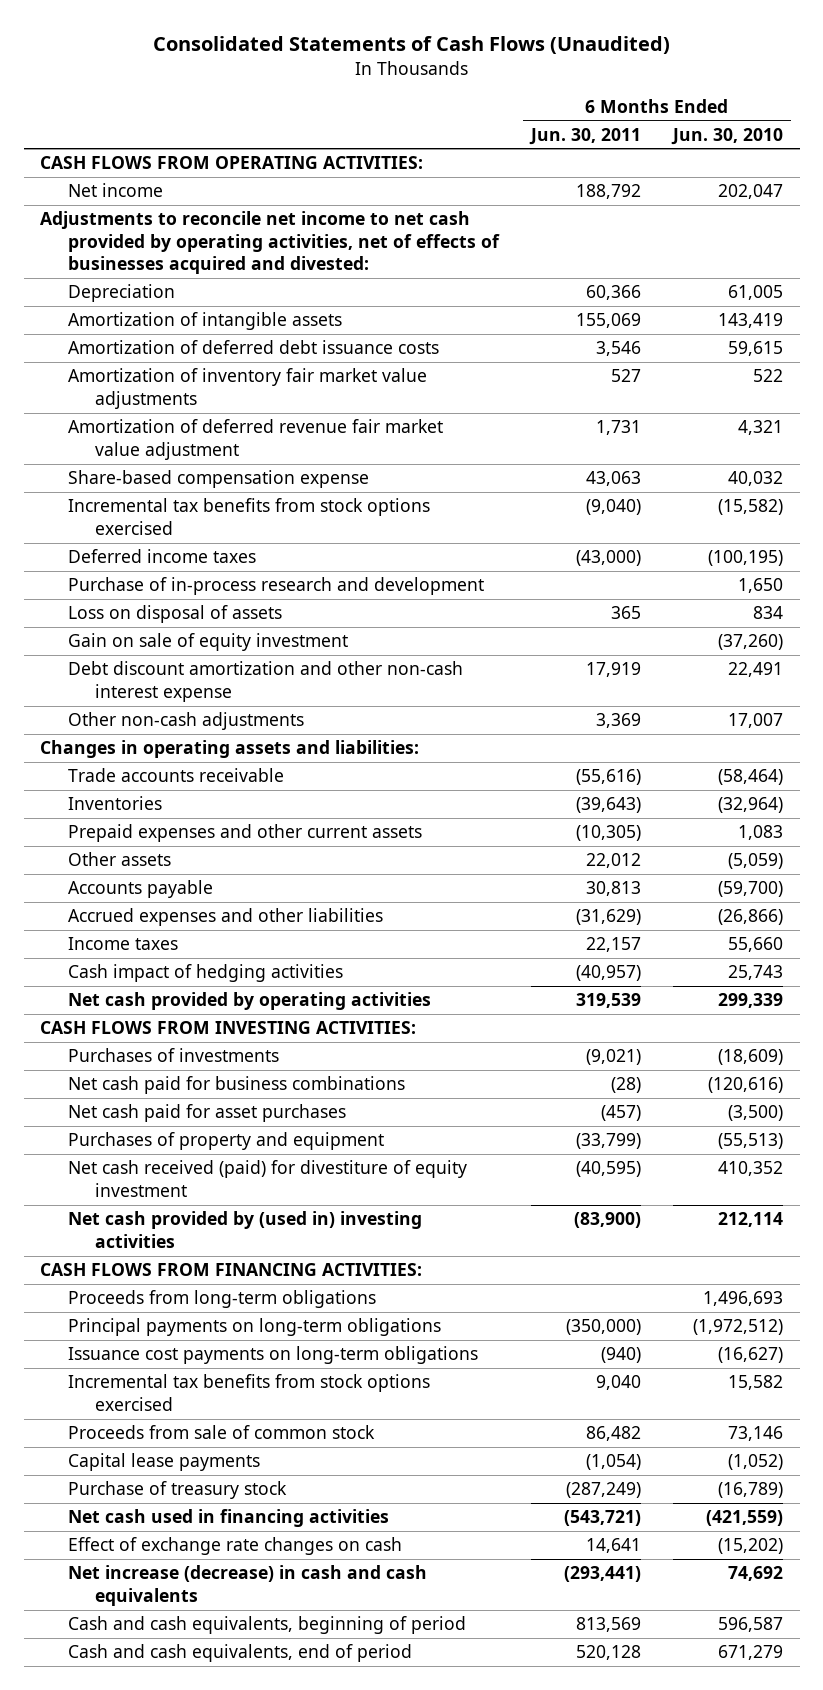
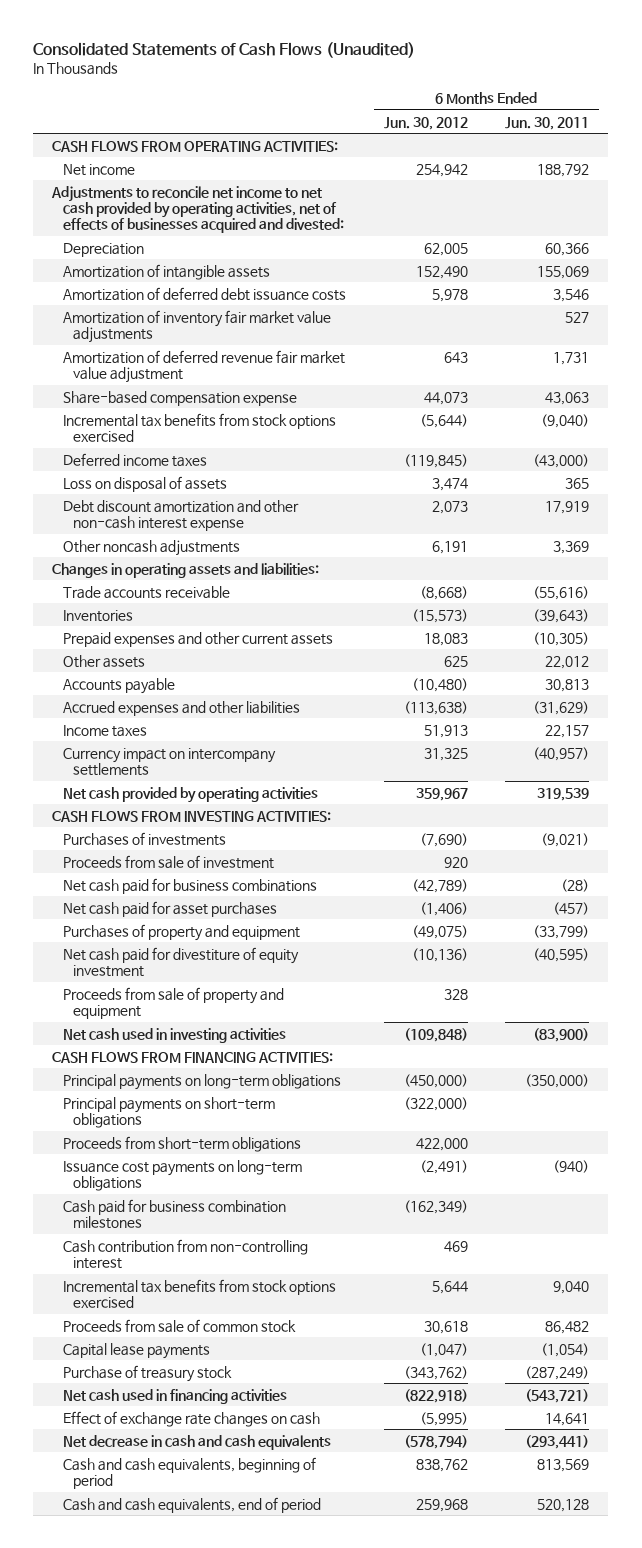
[671,127,784,145] Jun. 30, 2010 -> none
none -> [383,116,468,130] Jun. 30, 2012
[67,577,484,596] Purchase of in-process research and development -> none
[67,633,348,652] Gain on sale of equity investment -> none
[67,712,304,731] Other non-cash adjustments -> [62,539,240,556] Other noncash adjustments
[67,964,343,983] Cash impact of hedging activities -> [62,747,276,776] Currency impact on intercompany settlements
none -> [62,854,274,869] Proceeds from sale of investment
[67,1160,467,1197] Net cash received (paid) for divestiture of equity investment -> [62,946,299,977] Net cash paid for divestiture of equity investment
none -> [62,986,284,1019] Proceeds from sale of property and equipment
[67,1211,422,1248] Net cash provided by (used in) investing activities -> [62,1027,286,1043] Net cash used in investing activities
[67,1290,376,1309] Proceeds from long-term obligations -> none
none -> [62,1096,275,1128] Principal payments on short-term obligations
none -> [62,1135,301,1152] Proceeds from short-term obligations
none -> [62,1198,286,1229] Cash paid for business combination milestones
none -> [62,1238,308,1269] Cash contribution from non-controlling interest
[67,1565,427,1606] Net increase (decrease) in cash and cash equivalents -> [62,1434,331,1450] Net decrease in cash and cash equivalents

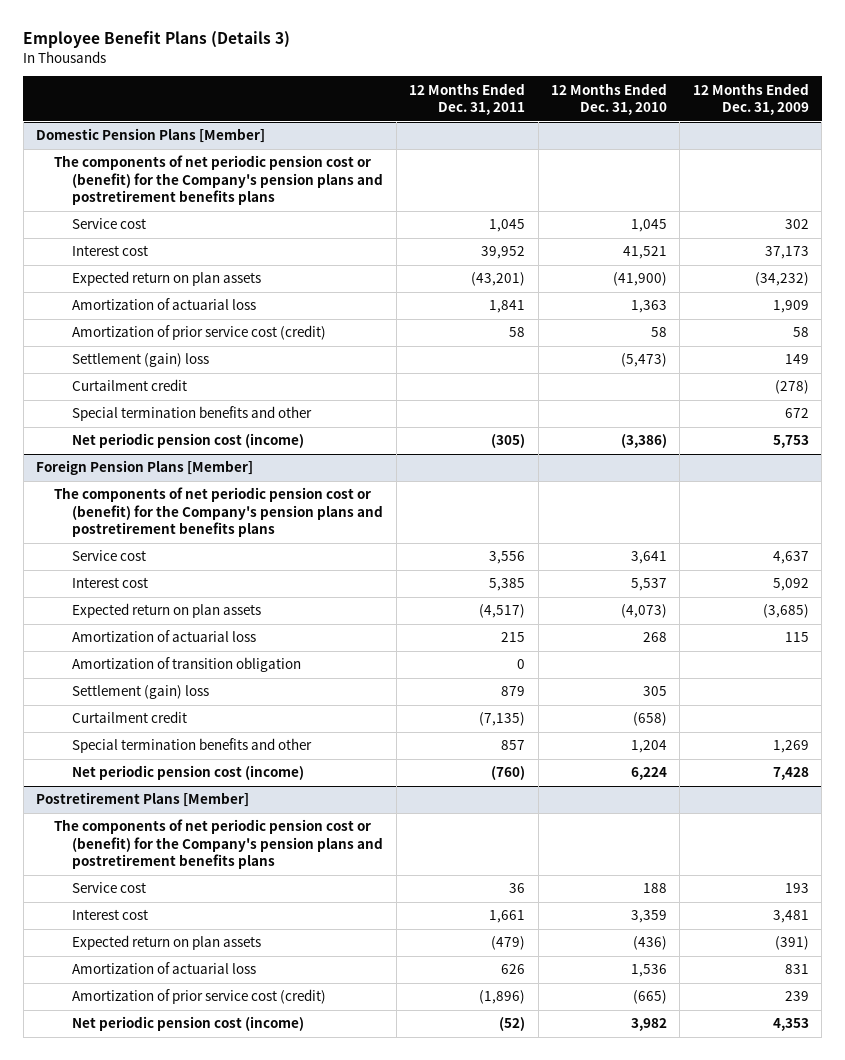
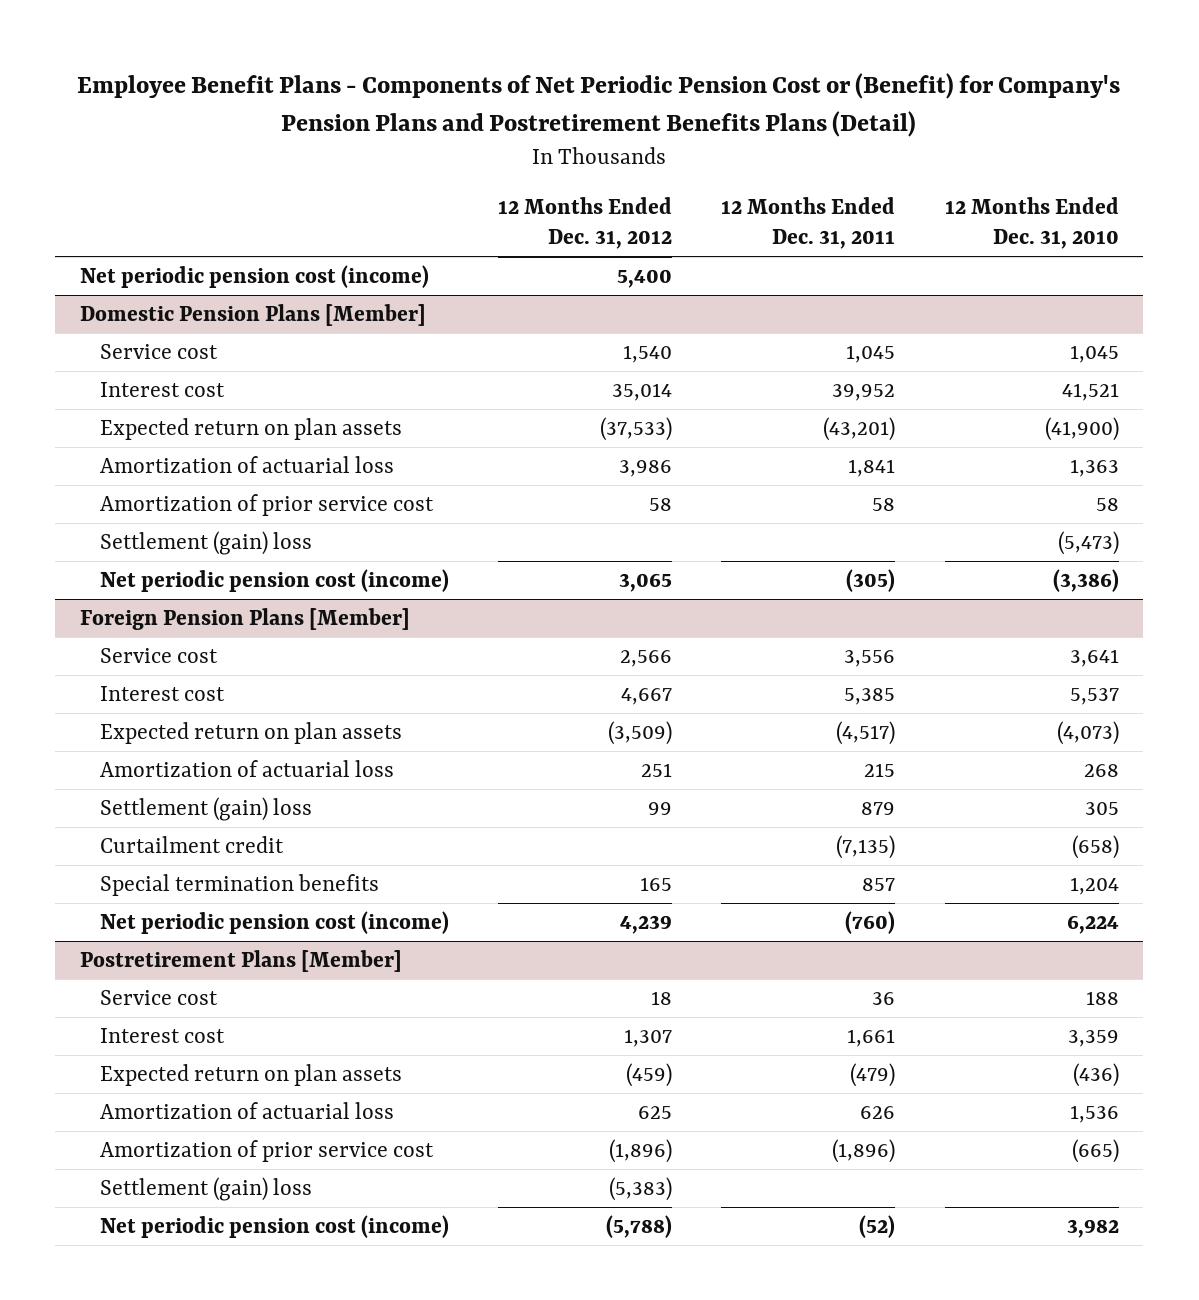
[23,31,291,49] Employee Benefit Plans (Details 3) -> [77,73,1121,137] Employee Benefit Plans - Components of Net Periodic Pension Cost or (Benefit) for Company's Pension Plans and Postretirement Benefits Plans (Detail)
[692,82,809,116] 12 Months Ended Dec. 31, 2009 -> none
none -> [498,196,673,249] 12 Months Ended Dec. 31, 2012
none -> [80,265,430,289] Net periodic pension cost (income)
[54,155,384,206] The components of net periodic pension cost or (benefit) for the Company's pension plans and postretirement benefits plans -> none
[72,325,327,341] Amortization of prior service cost (credit) -> [99,494,434,517] Amortization of prior service cost
[72,379,188,392] Curtailment credit -> none
[72,406,313,422] Special termination benefits and other -> none
[54,487,384,538] The components of net periodic pension cost or (benefit) for the Company's pension plans and postretirement benefits plans -> none
[72,657,302,673] Amortization of transition obligation -> none
[72,738,313,754] Special termination benefits and other -> [99,874,379,897] Special termination benefits
[54,819,384,870] The components of net periodic pension cost or (benefit) for the Company's pension plans and postretirement benefits plans -> none
[72,989,327,1005] Amortization of prior service cost (credit) -> [99,1140,434,1163] Amortization of prior service cost
none -> [99,1177,312,1202] Settlement (gain) loss

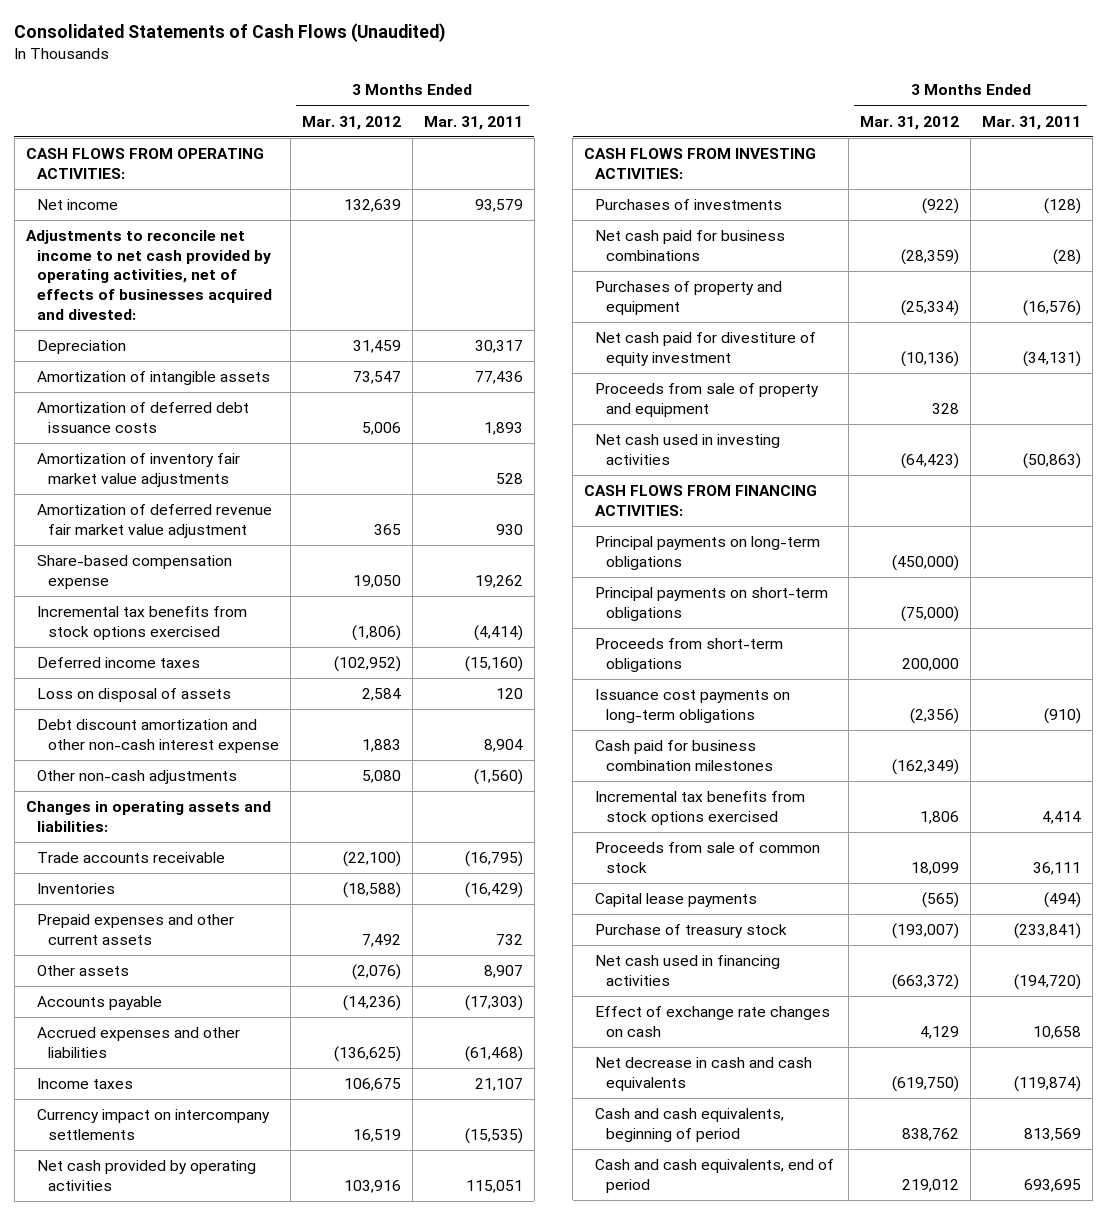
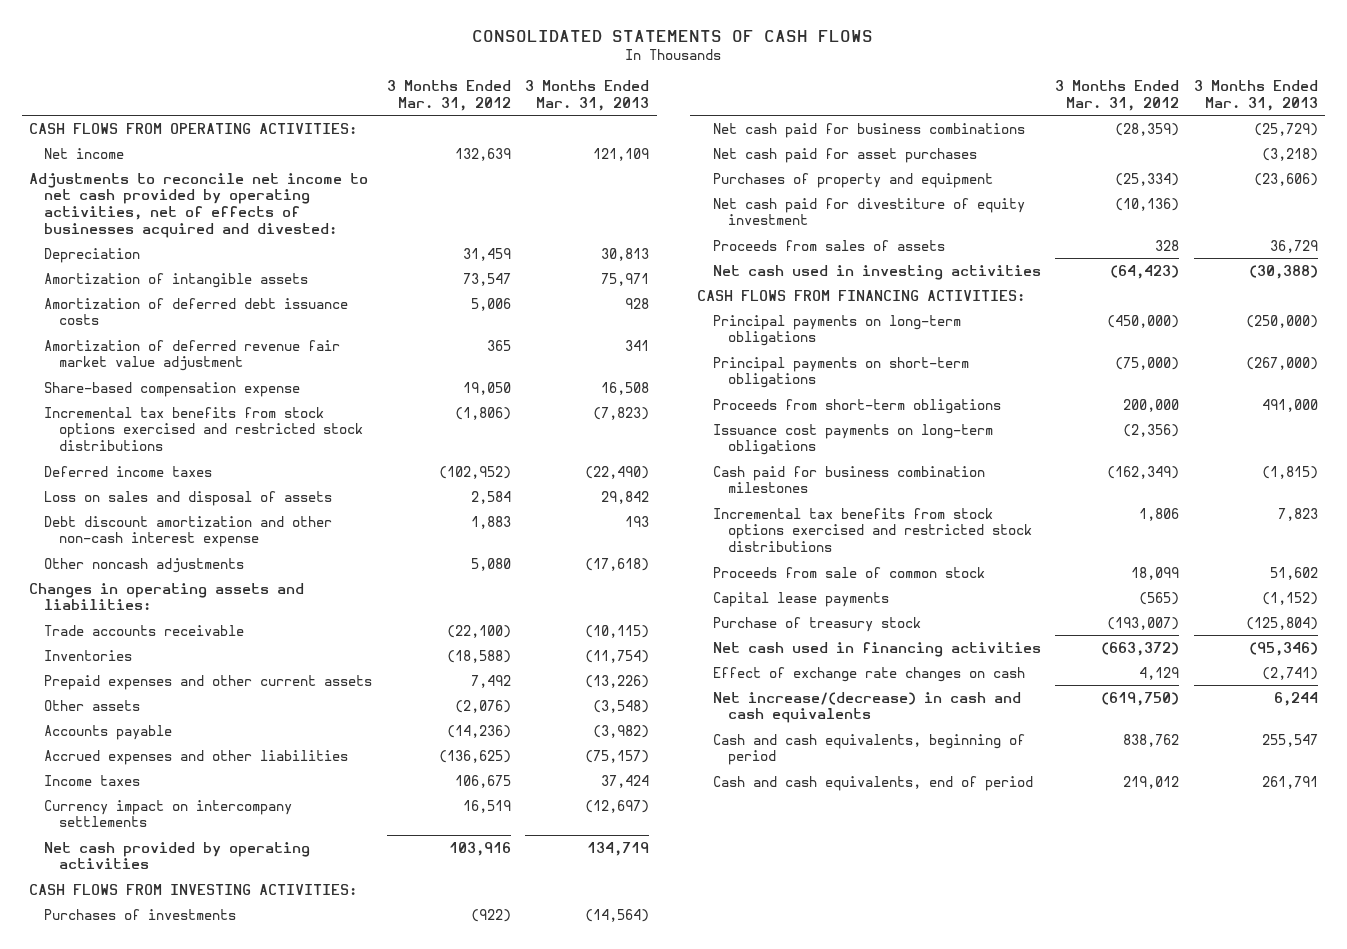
[14,23,447,43] Consolidated Statements of Cash Flows (Unaudited) -> [472,30,874,43] CONSOLIDATED STATEMENTS OF CASH FLOWS
[423,115,523,130] Mar. 31, 2011 -> none
none -> [525,80,650,112] 3 Months Ended Mar. 31, 2013
[36,453,240,487] Amortization of inventory fair market value adjustments -> none
[36,606,247,640] Incremental tax benefits from stock options exercised -> [44,406,364,452] Incremental tax benefits from stock options exercised and restricted stock distributions
[36,688,231,703] Loss on disposal of assets -> [44,490,333,506] Loss on sales and disposal of assets
[36,770,237,785] Other non-cash adjustments -> [44,557,245,573] Other noncash adjustments
none -> [712,147,977,163] Net cash paid for asset purchases
[595,383,820,417] Proceeds from sale of property and equipment -> [712,239,945,251] Proceeds from sales of assets
[595,791,806,825] Incremental tax benefits from stock options exercised -> [712,507,1032,553] Incremental tax benefits from stock options exercised and restricted stock distributions
[595,1057,813,1091] Net decrease in cash and cash equivalents -> [712,691,1021,724] Net increase/(decrease) in cash and cash equivalents

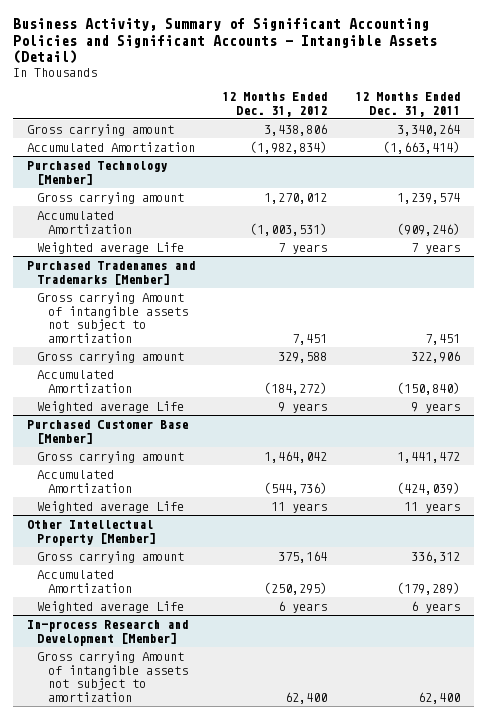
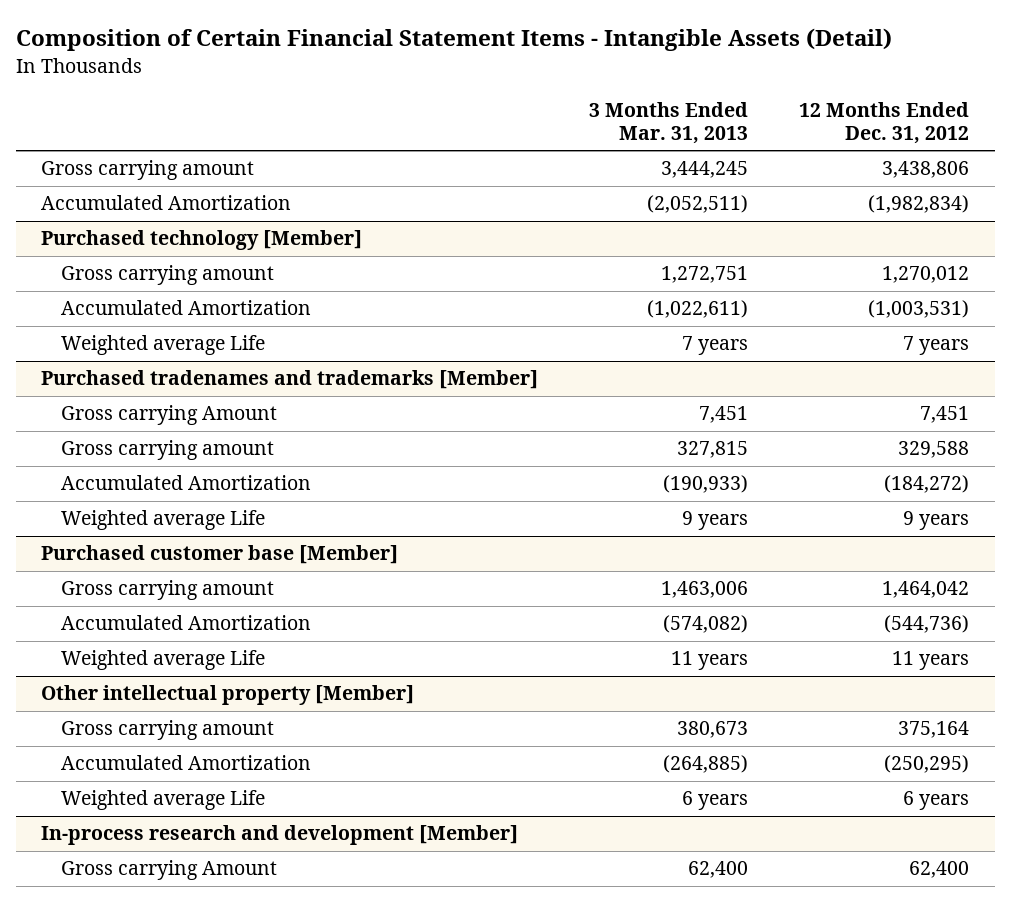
[12,18,437,65] Business Activity, Summary of Significant Accounting Policies and Significant Accounts - Intangible Assets (Detail) -> [15,28,892,52] Composition of Certain Financial Statement Items - Intangible Assets (Detail)
[354,92,460,117] 12 Months Ended Dec. 31, 2011 -> none
none -> [589,101,749,145] 3 Months Ended Mar. 31, 2013
[26,160,167,185] Purchased Technology [Member] -> [41,230,363,251] Purchased technology [Member]
[26,260,195,285] Purchased Tradenames and Trademarks [Member] -> [41,370,539,390] Purchased tradenames and trademarks [Member]
[37,291,189,343] Gross carrying Amount of intangible assets not subject to amortization -> [60,405,277,426] Gross carrying Amount
[26,419,188,444] Purchased Customer Base [Member] -> [41,545,399,565] Purchased customer base [Member]
[26,519,157,546] Other Intellectual Property [Member] -> [41,685,415,706] Other intellectual property [Member]
[26,619,188,646] In-process Research and Development [Member] -> [41,825,519,846] In-process research and development [Member]
[37,650,189,702] Gross carrying Amount of intangible assets not subject to amortization -> [60,860,277,881] Gross carrying Amount

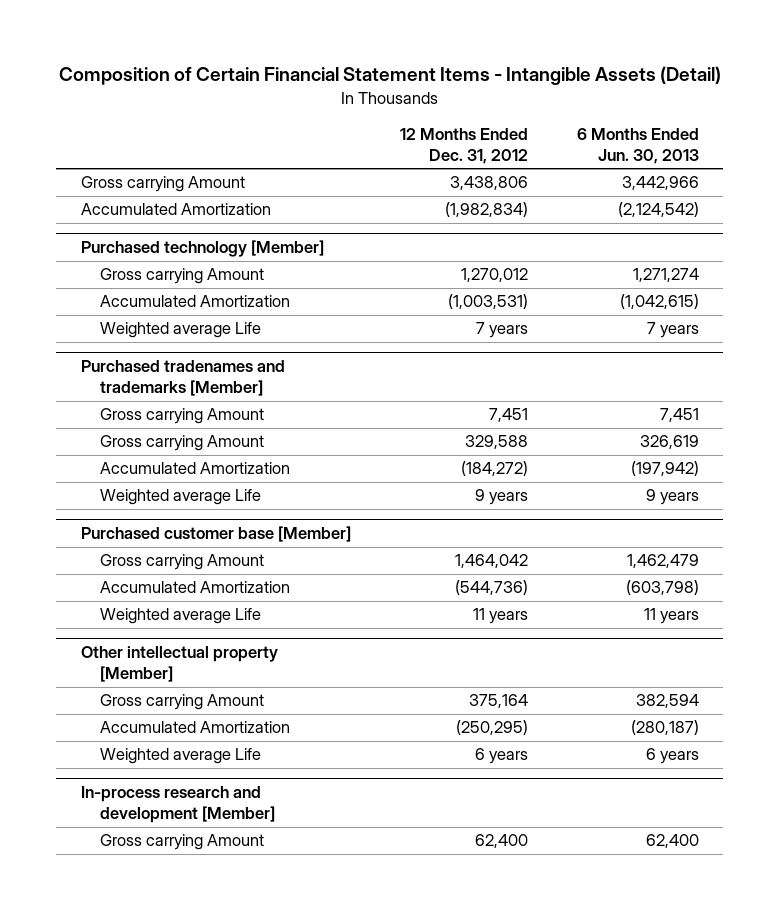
[589,101,749,145] 3 Months Ended Mar. 31, 2013 -> none
none -> [576,127,699,164] 6 Months Ended Jun. 30, 2013
[41,160,255,181] Gross carrying amount -> [80,176,245,193] Gross carrying Amount
[60,265,274,286] Gross carrying amount -> [99,268,264,285] Gross carrying Amount
[60,440,274,461] Gross carrying amount -> [99,435,264,452] Gross carrying Amount
[60,580,274,601] Gross carrying amount -> [99,554,264,571] Gross carrying Amount
[60,720,274,741] Gross carrying amount -> [99,694,264,711] Gross carrying Amount

